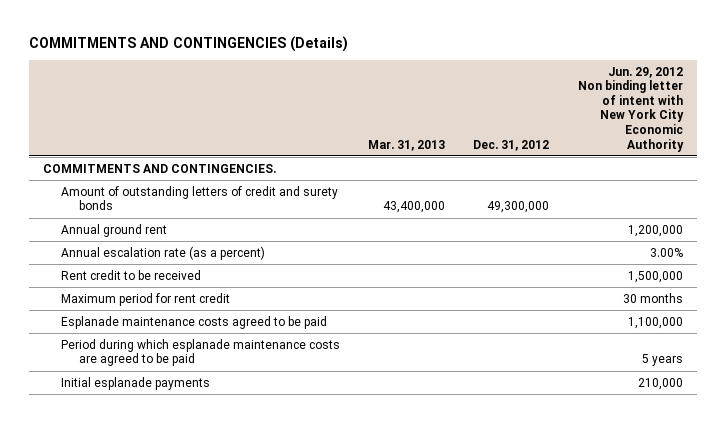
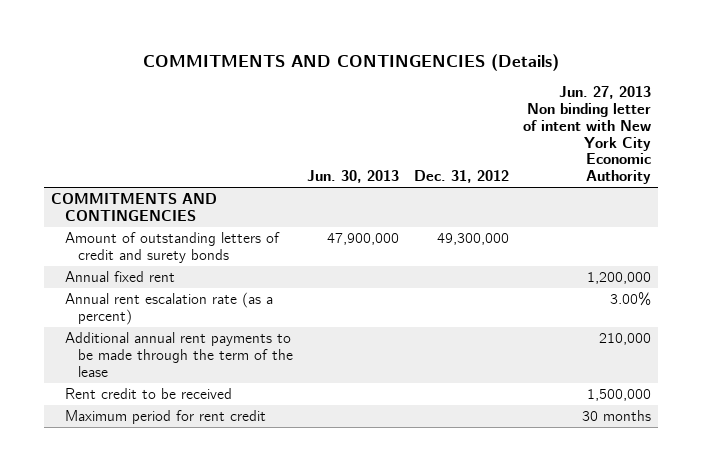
[368,139,446,151] Mar. 31, 2013 -> none
[577,66,684,152] Jun. 29, 2012 Non binding letter of intent with New York City Economic Authority -> none
none -> [307,170,400,184] Jun. 30, 2013
none -> [523,85,652,185] Jun. 27, 2013 Non binding letter of intent with New York City Economic Authority
[43,163,277,173] COMMITMENTS AND CONTINGENCIES. -> [51,192,218,221] COMMITMENTS AND CONTINGENCIES
[61,223,168,237] Annual ground rent -> [64,270,175,282] Annual fixed rent
[61,245,266,260] Annual escalation rate (as a percent) -> [64,291,273,325] Annual rent escalation rate (as a percent)
none -> [64,331,294,377] Additional annual rent payments to be made through the term of the lease
[61,315,328,329] Esplanade maintenance costs agreed to be paid -> none
[61,338,341,367] Period during which esplanade maintenance costs are agreed to be paid -> none
[61,376,211,390] Initial esplanade payments -> none

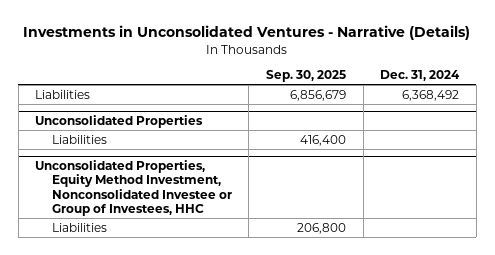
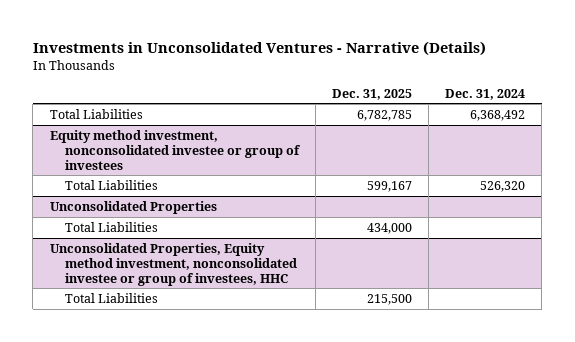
[266,70,347,83] Sep. 30, 2025 -> none
none -> [332,88,413,100] Dec. 31, 2025
[35,89,91,99] Liabilities -> [49,108,143,119] Total Liabilities
none -> [49,129,302,170] Equity method investment, nonconsolidated investee or group of investees
none -> [65,179,159,190] Total Liabilities
[51,134,107,144] Liabilities -> [65,221,159,232] Total Liabilities
[35,159,232,216] Unconsolidated Properties, Equity Method Investment, Nonconsolidated Investee or Group of Investees, HHC -> [49,242,298,286] Unconsolidated Properties, Equity method investment, nonconsolidated investee or group of investees, HHC
[51,222,107,232] Liabilities -> [65,292,159,303] Total Liabilities

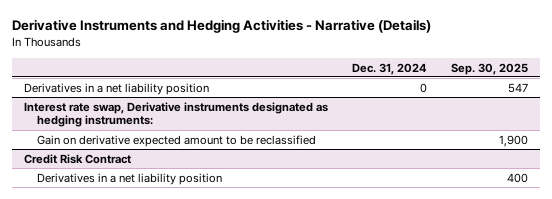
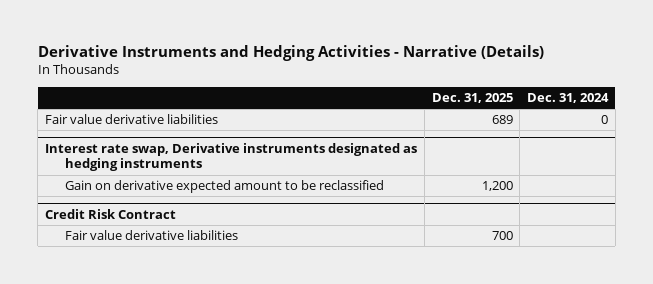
[450,62,528,75] Sep. 30, 2025 -> none
none -> [431,93,513,104] Dec. 31, 2025
[24,82,210,95] Derivatives in a net liability position -> [44,114,218,125] Fair value derivative liabilities
[24,101,329,128] Interest rate swap, Derivative instruments designated as hedging instruments: -> [44,142,417,172] Interest rate swap, Derivative instruments designated as hedging instruments
[36,172,222,185] Derivatives in a net liability position -> [65,230,239,241] Fair value derivative liabilities

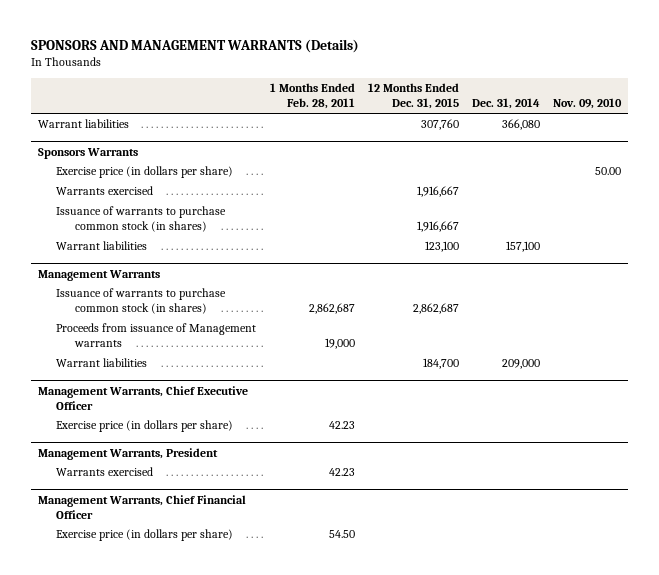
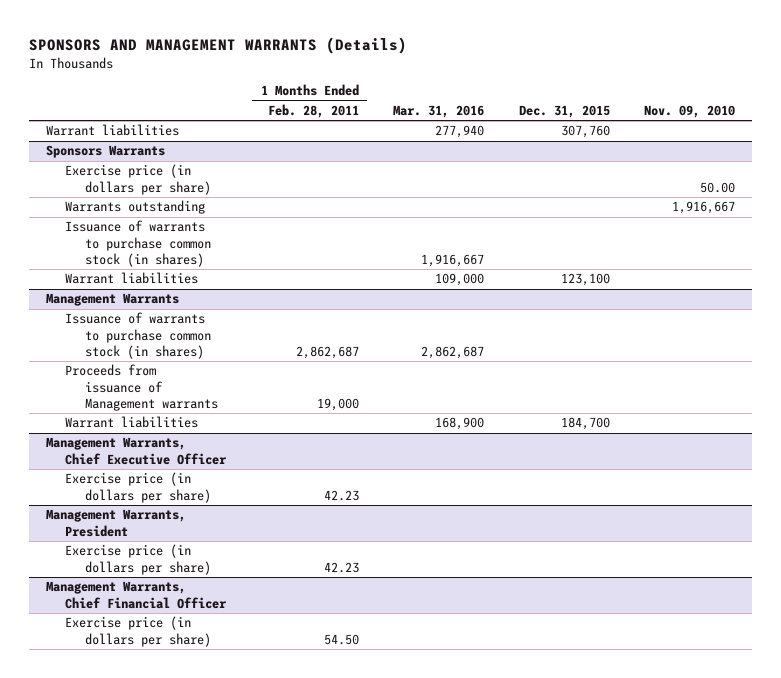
[367,83,459,110] 12 Months Ended Dec. 31, 2015 -> none
[472,98,541,110] Dec. 31, 2014 -> none
none -> [393,104,485,118] Mar. 31, 2016
none -> [518,104,610,118] Dec. 31, 2015
[56,185,154,195] Warrants exercised -> none
none -> [65,200,206,215] Warrants outstanding
[56,466,154,476] Warrants exercised -> [65,544,211,575] Exercise price (in dollars per share)

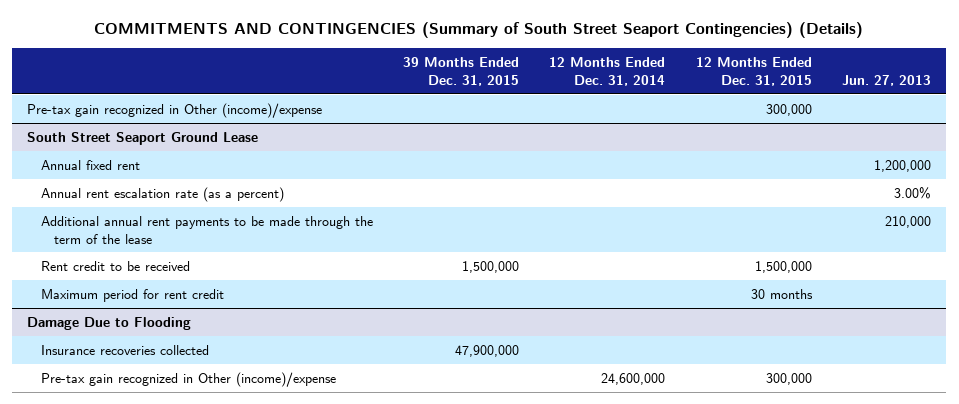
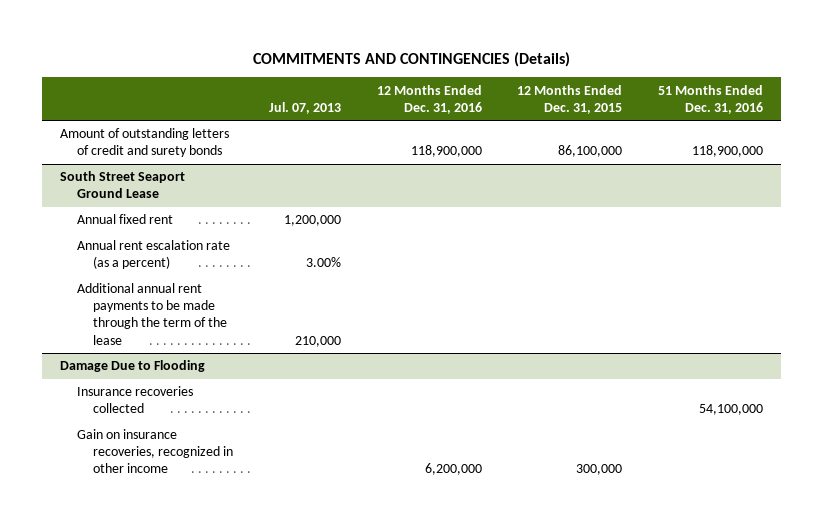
[94,22,864,39] COMMITMENTS AND CONTINGENCIES (Summary of South Street Seaport Contingencies) (Details) -> [252,51,570,67] COMMITMENTS AND CONTINGENCIES (Details)
[403,56,520,86] 39 Months Ended Dec. 31, 2015 -> none
[549,56,666,86] 12 Months Ended Dec. 31, 2014 -> none
[842,74,932,86] Jun. 27, 2013 -> none
none -> [268,101,341,114] Jul. 07, 2013
none -> [376,84,482,114] 12 Months Ended Dec. 31, 2016
none -> [658,84,764,114] 51 Months Ended Dec. 31, 2016
[27,102,323,118] Pre-tax gain recognized in Other (income)/expense -> none
none -> [60,128,230,158] Amount of outstanding letters of credit and surety bonds
[40,260,190,271] Rent credit to be received -> none
[40,288,224,302] Maximum period for rent credit -> none
[40,371,336,387] Pre-tax gain recognized in Other (income)/expense -> [76,429,233,474] Gain on insurance recoveries, recognized in other income

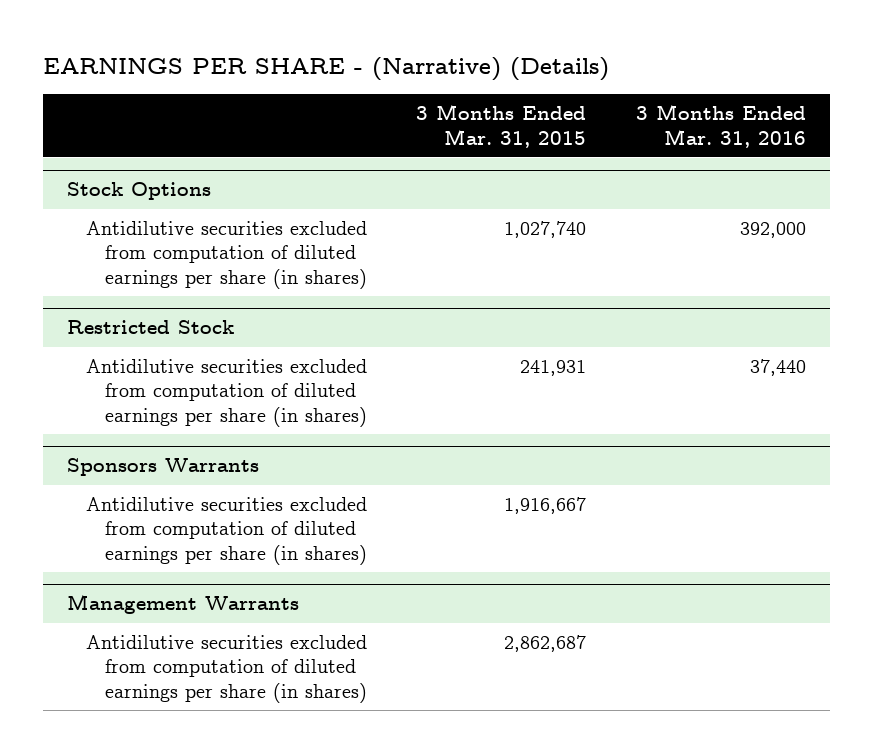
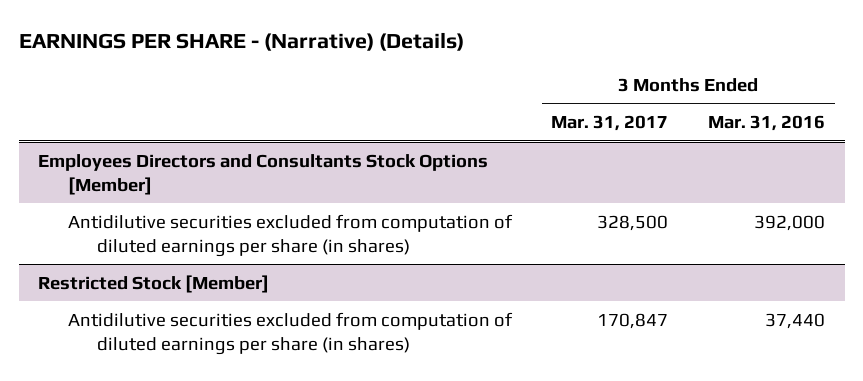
[416,104,587,148] 3 Months Ended Mar. 31, 2015 -> none
none -> [551,115,669,132] Mar. 31, 2017
[67,182,212,201] Stock Options -> [38,153,489,195] Employees Directors and Consultants Stock Options [Member]
[67,320,235,335] Restricted Stock -> [38,274,270,293] Restricted Stock [Member]
[67,458,260,477] Sponsors Warrants -> none
[86,497,368,565] Antidilutive securities excluded from computation of diluted earnings per share (in shares) -> none
[67,594,300,615] Management Warrants -> none
[86,635,368,703] Antidilutive securities excluded from computation of diluted earnings per share (in shares) -> none

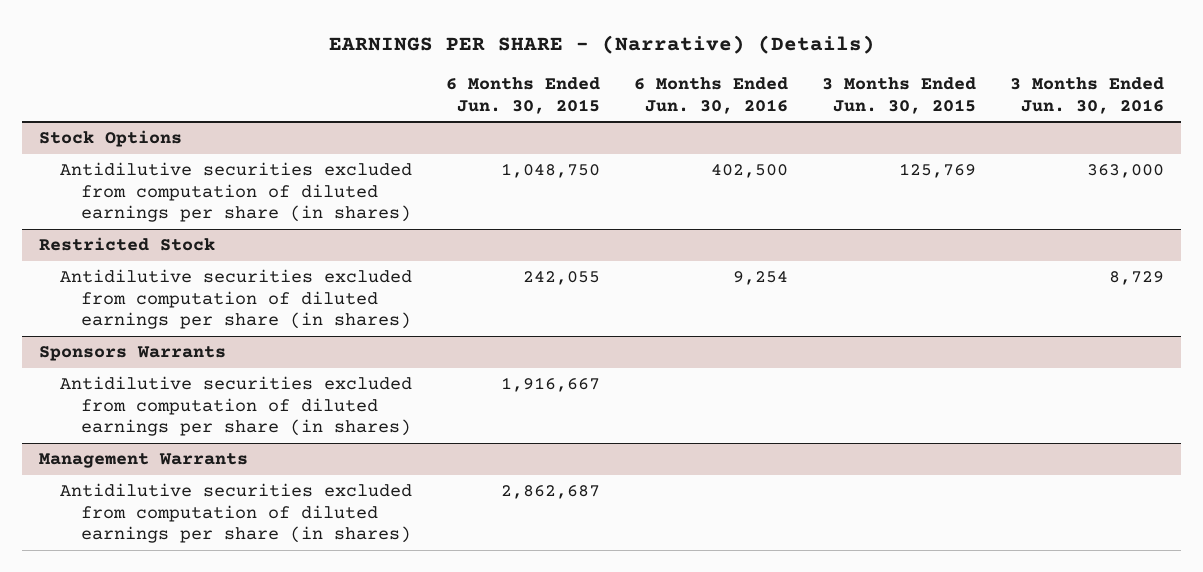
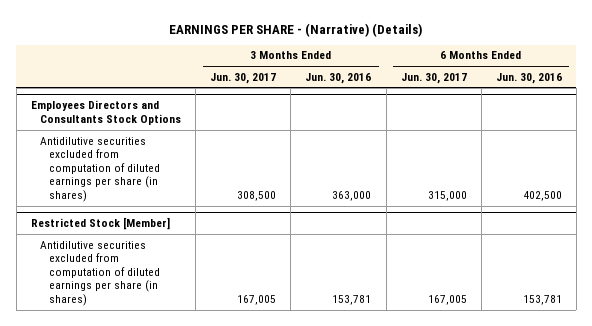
[445,77,600,114] 6 Months Ended Jun. 30, 2015 -> none
[822,77,977,114] 3 Months Ended Jun. 30, 2015 -> none
none -> [210,72,277,84] Jun. 30, 2017
none -> [400,72,467,84] Jun. 30, 2017
[38,130,182,148] Stock Options -> [30,100,182,126] Employees Directors and Consultants Stock Options
[38,346,226,362] Sponsors Warrants -> none
[59,376,412,437] Antidilutive securities excluded from computation of diluted earnings per share (in shares) -> none
[38,453,248,469] Management Warrants -> none
[59,483,412,544] Antidilutive securities excluded from computation of diluted earnings per share (in shares) -> none
[38,237,215,252] Restricted Stock -> [30,217,170,231] Restricted Stock [Member]
[733,271,789,286] 9,254 -> [522,295,562,306] 153,781
[1109,271,1165,286] 8,729 -> [332,295,372,306] 153,781

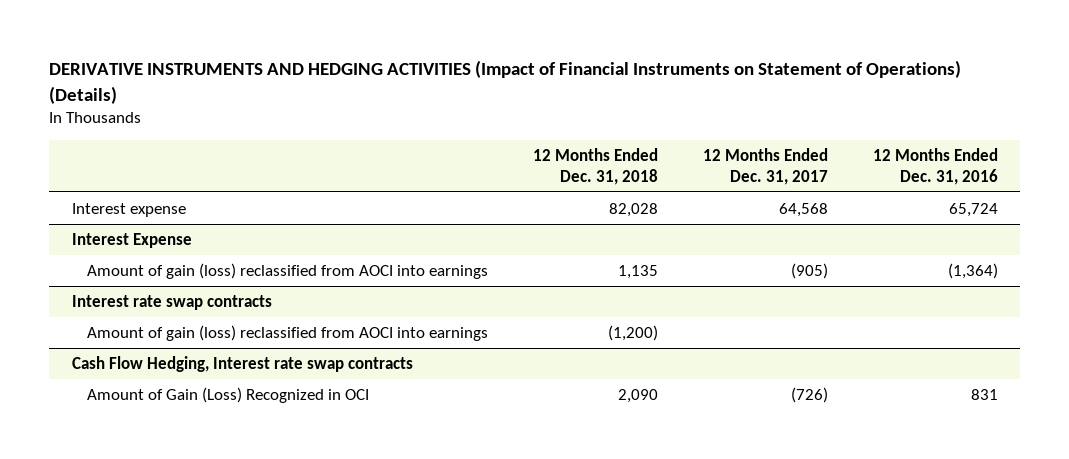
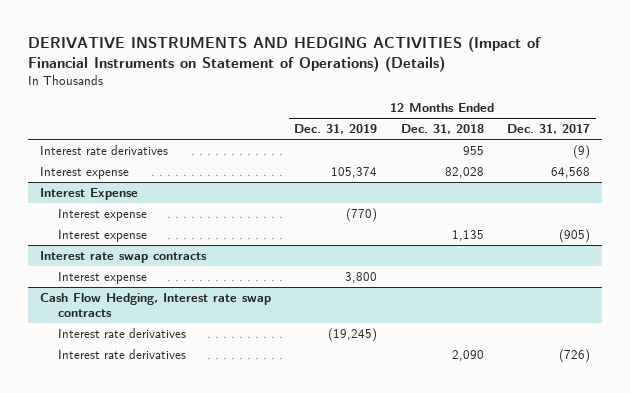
[872,147,998,186] 12 Months Ended Dec. 31, 2016 -> none
none -> [294,124,378,135] Dec. 31, 2019
none -> [40,144,169,155] Interest rate derivatives
none -> [57,208,147,221] Interest expense
[86,262,488,279] Amount of gain (loss) reclassified from AOCI into earnings -> [57,229,147,242] Interest expense
[86,324,488,341] Amount of gain (loss) reclassified from AOCI into earnings -> none
none -> [57,271,147,284] Interest expense
none -> [57,327,186,338] Interest rate derivatives
[86,386,369,403] Amount of Gain (Loss) Recognized in OCI -> [57,348,186,359] Interest rate derivatives

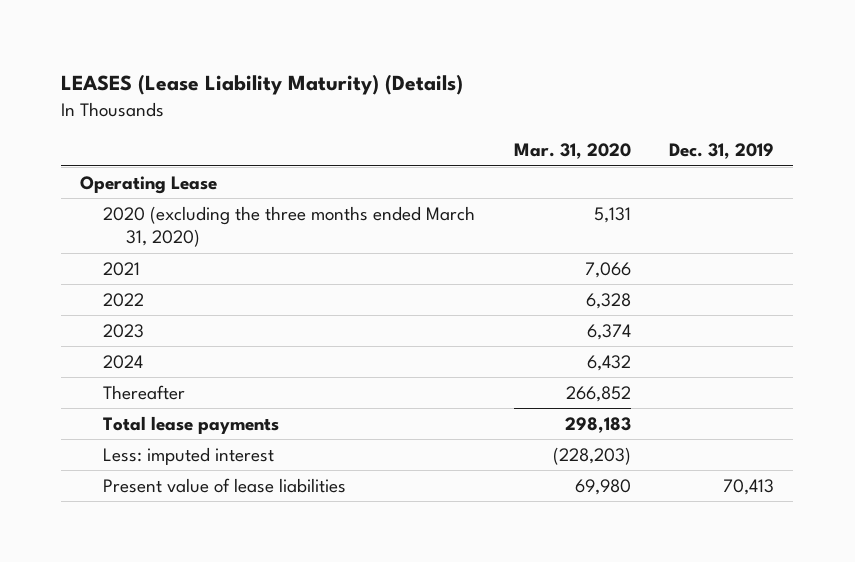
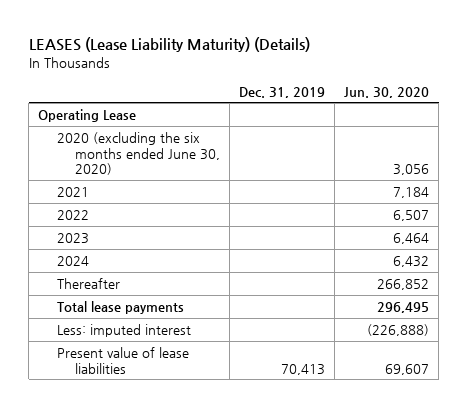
[513,143,631,160] Mar. 31, 2020 -> none
none -> [344,86,430,98] Jun. 30, 2020
[103,205,476,248] 2020 (excluding the three months ended March 31, 2020) -> [56,131,221,176] 2020 (excluding the six months ended June 30, 2020)

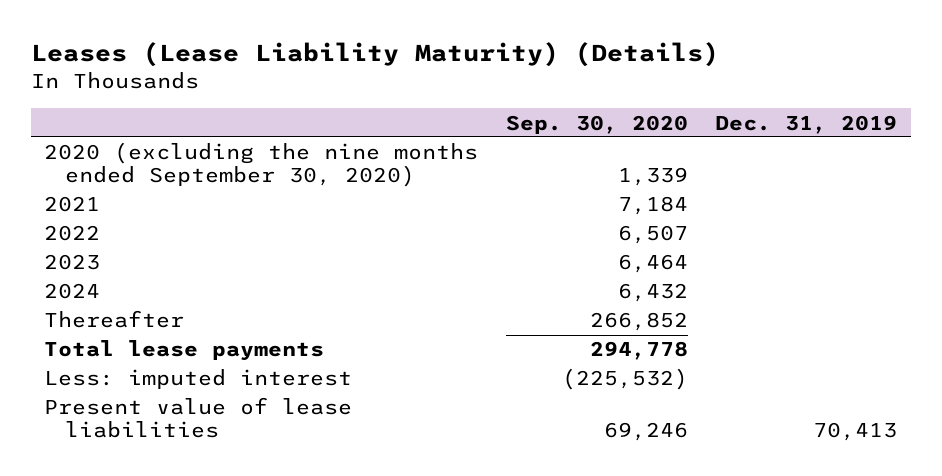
[28,37,310,53] LEASES (Lease Liability Maturity) (Details) -> [30,42,719,68] Leases (Lease Liability Maturity) (Details)
[344,86,430,98] Jun. 30, 2020 -> none
none -> [505,114,688,134] Sep. 30, 2020
[38,108,137,122] Operating Lease -> none
[56,131,221,176] 2020 (excluding the six months ended June 30, 2020) -> [44,142,479,188] 2020 (excluding the nine months ended September 30, 2020)

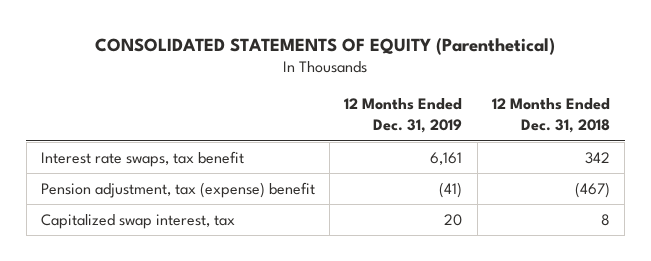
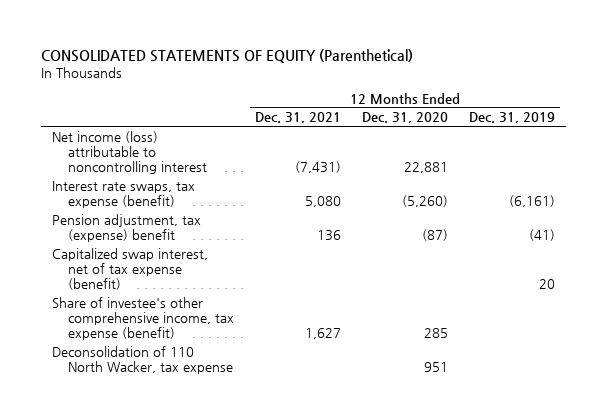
[492,98,611,134] 12 Months Ended Dec. 31, 2018 -> none
none -> [254,112,341,124] Dec. 31, 2021
none -> [361,112,448,124] Dec. 31, 2020
none -> [51,130,207,174] Net income (loss) attributable to noncontrolling interest
[40,151,244,168] Interest rate swaps, tax benefit -> [51,180,195,208] Interest rate swaps, tax expense (benefit)
[430,152,463,166] 6,161 -> [509,194,556,207] (6,161)
[40,214,235,230] Capitalized swap interest, tax -> [51,247,208,290] Capitalized swap interest, net of tax expense (benefit)
none -> [51,296,234,340] Share of investee's other comprehensive income, tax expense (benefit)
none -> [51,345,233,374] Deconsolidation of 110 North Wacker, tax expense

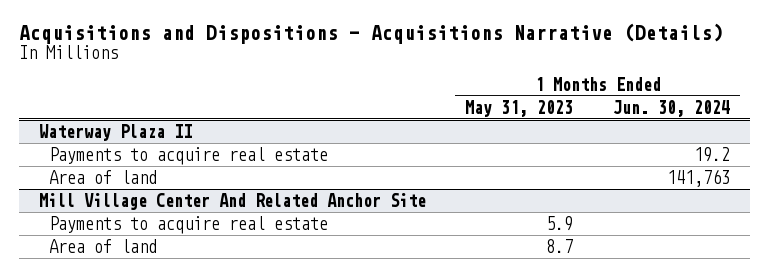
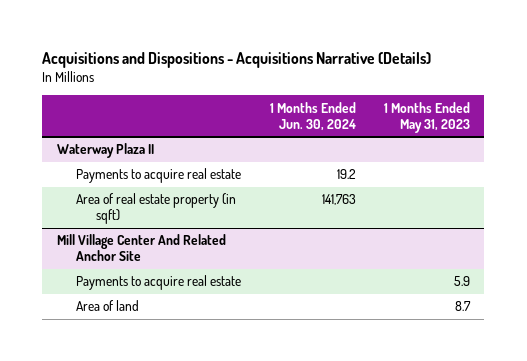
[48,169,157,184] Area of land -> [76,193,237,225] Area of real estate property (in sqft)

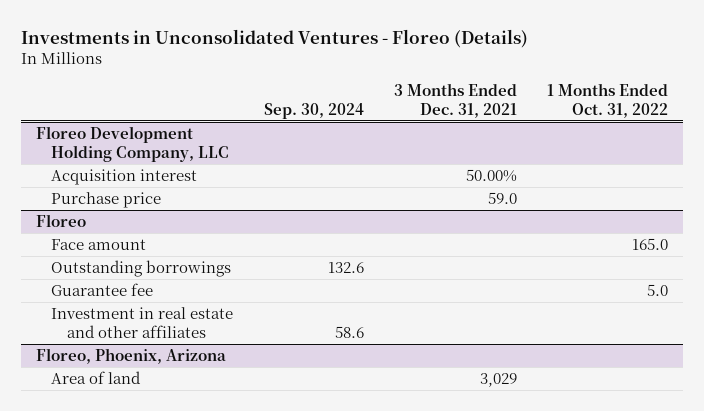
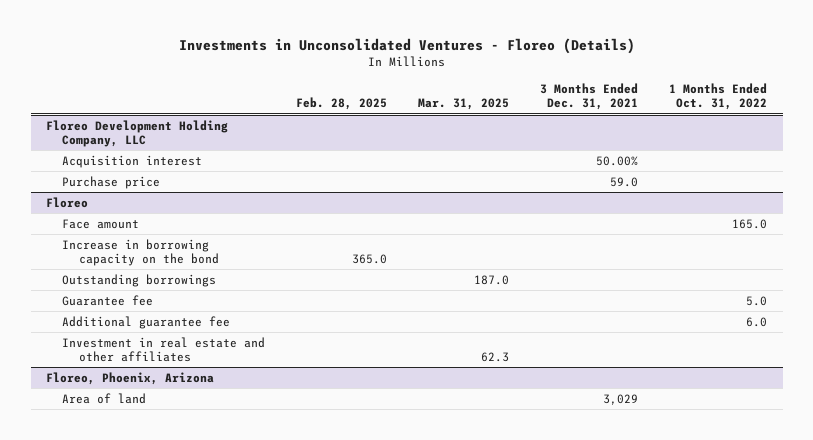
[263,102,364,119] Sep. 30, 2024 -> none
none -> [296,97,388,111] Feb. 28, 2025
none -> [418,98,510,111] Mar. 31, 2025
none -> [62,238,219,267] Increase in borrowing capacity on the bond
none -> [62,315,231,329] Additional guarantee fee

